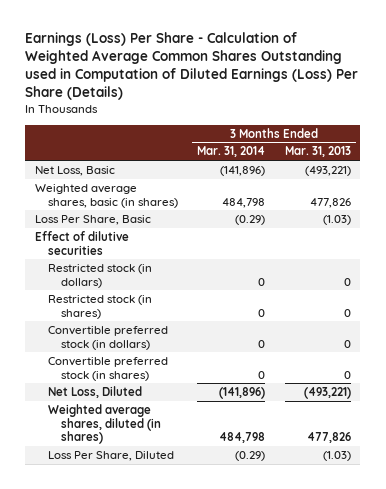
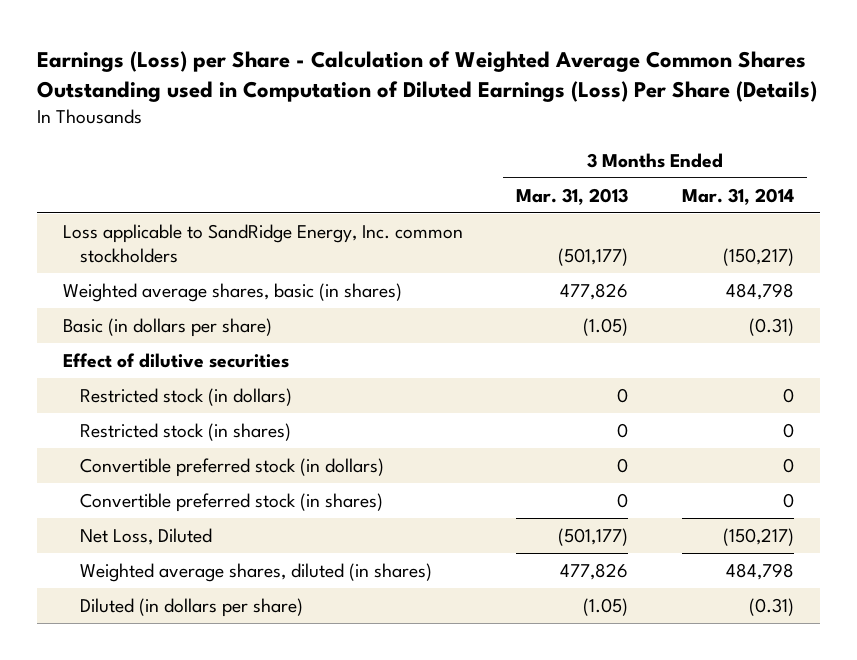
[25,32,359,101] Earnings (Loss) Per Share - Calculation of Weighted Average Common Shares Outstanding used in Computation of Diluted Earnings (Loss) Per Share (Details) -> [36,50,817,103] Earnings (Loss) per Share - Calculation of Weighted Average Common Shares Outstanding used in Computation of Diluted Earnings (Loss) Per Share (Details)
[35,165,116,176] Net Loss, Basic -> none
none -> [63,223,464,264] Loss applicable to SandRidge Energy, Inc. common stockholders
[35,214,152,225] Loss Per Share, Basic -> [63,317,273,337] Basic (in dollars per share)
[235,214,266,225] (0.29) -> [748,317,794,336] (0.31)
[322,214,351,225] (1.03) -> [583,317,629,336] (1.05)
[219,386,266,399] (141,896) -> [722,527,794,546] (150,217)
[303,386,351,399] (493,221) -> [558,527,629,546] (501,177)
[47,450,174,461] Loss Per Share, Diluted -> [80,597,304,617] Diluted (in dollars per share)
[235,450,266,461] (0.29) -> [748,597,794,616] (0.31)
[322,450,351,461] (1.03) -> [583,597,629,616] (1.05)

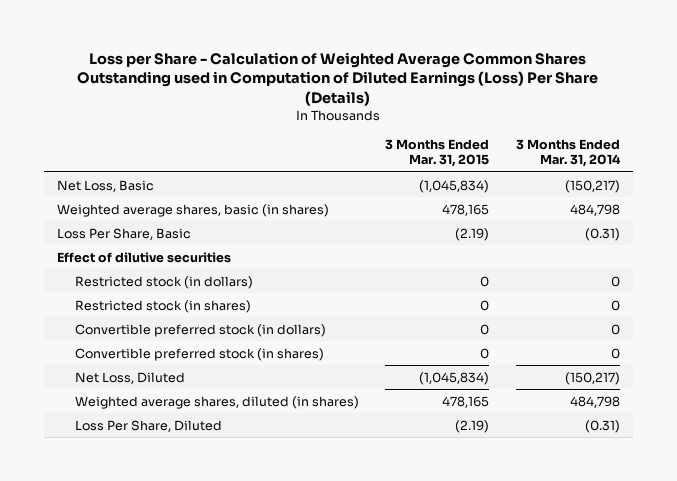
[36,50,817,103] Earnings (Loss) per Share - Calculation of Weighted Average Common Shares Outstanding used in Computation of Diluted Earnings (Loss) Per Share (Details) -> [77,51,599,106] Loss per Share - Calculation of Weighted Average Common Shares Outstanding used in Computation of Diluted Earnings (Loss) Per Share (Details)
[516,187,629,205] Mar. 31, 2013 -> none
none -> [385,139,490,168] 3 Months Ended Mar. 31, 2015
[63,223,464,264] Loss applicable to SandRidge Energy, Inc. common stockholders -> [57,179,155,192] Net Loss, Basic
[63,317,273,337] Basic (in dollars per share) -> [57,227,192,240] Loss Per Share, Basic
[80,597,304,617] Diluted (in dollars per share) -> [74,419,222,432] Loss Per Share, Diluted

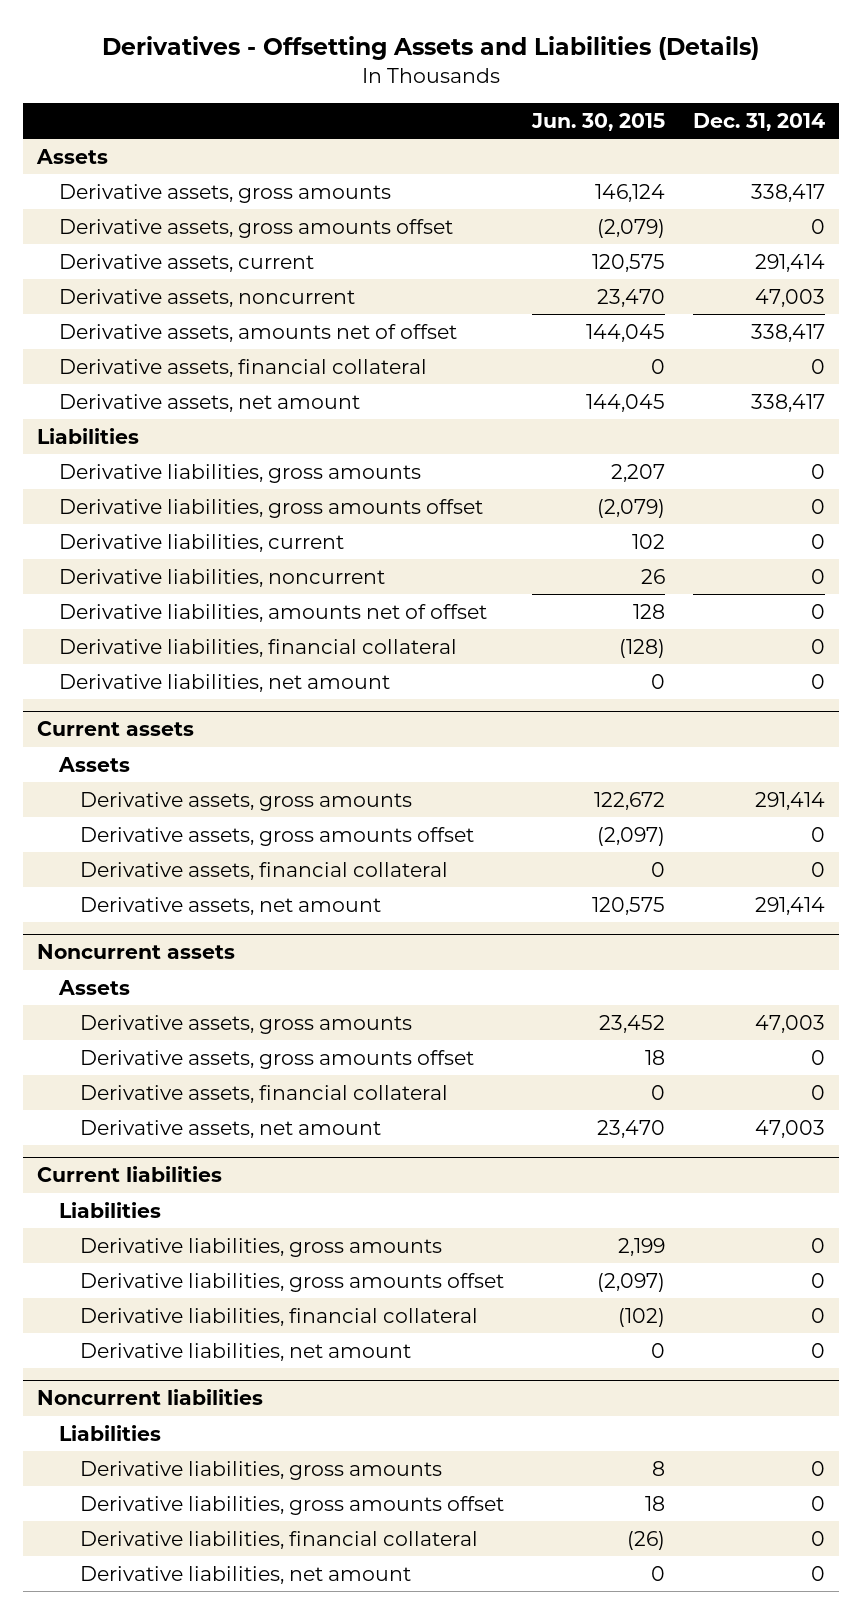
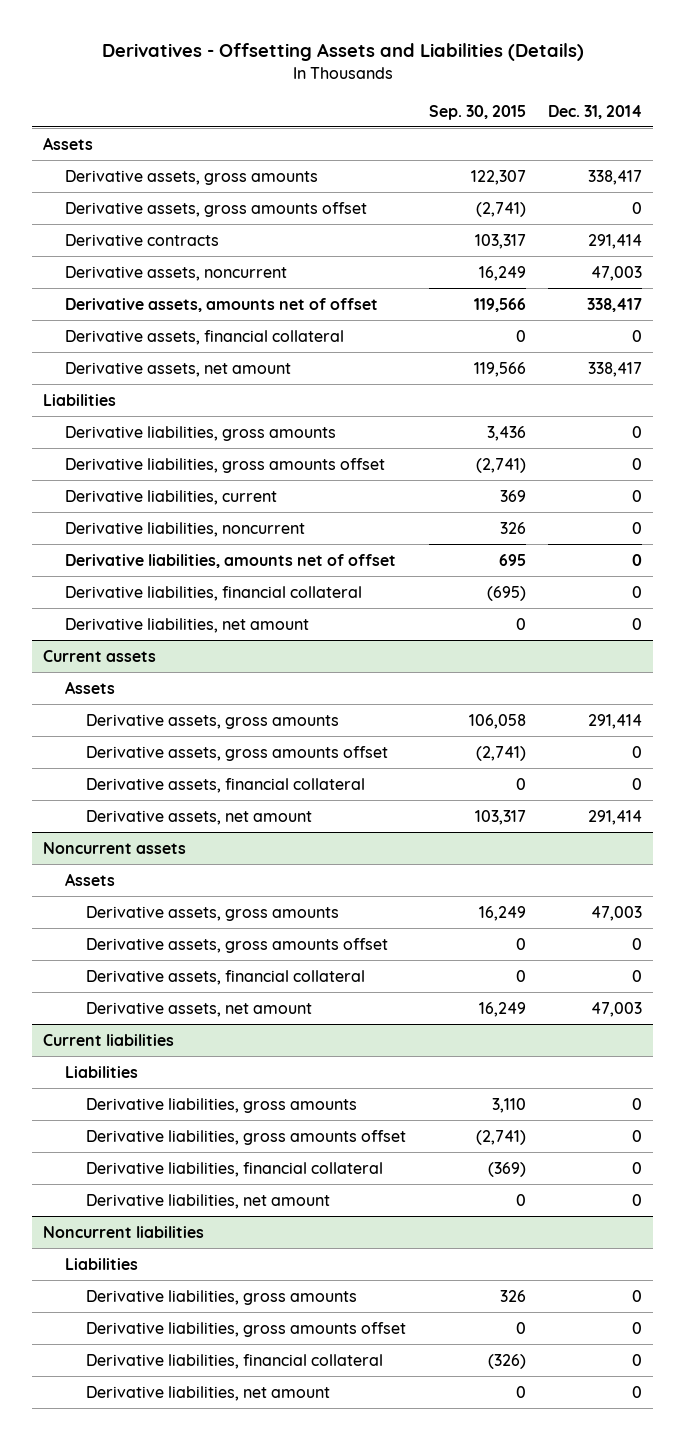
[531,112,666,131] Jun. 30, 2015 -> none
none -> [428,104,526,120] Sep. 30, 2015
[58,253,314,272] Derivative assets, current -> [64,233,219,246] Derivative contracts

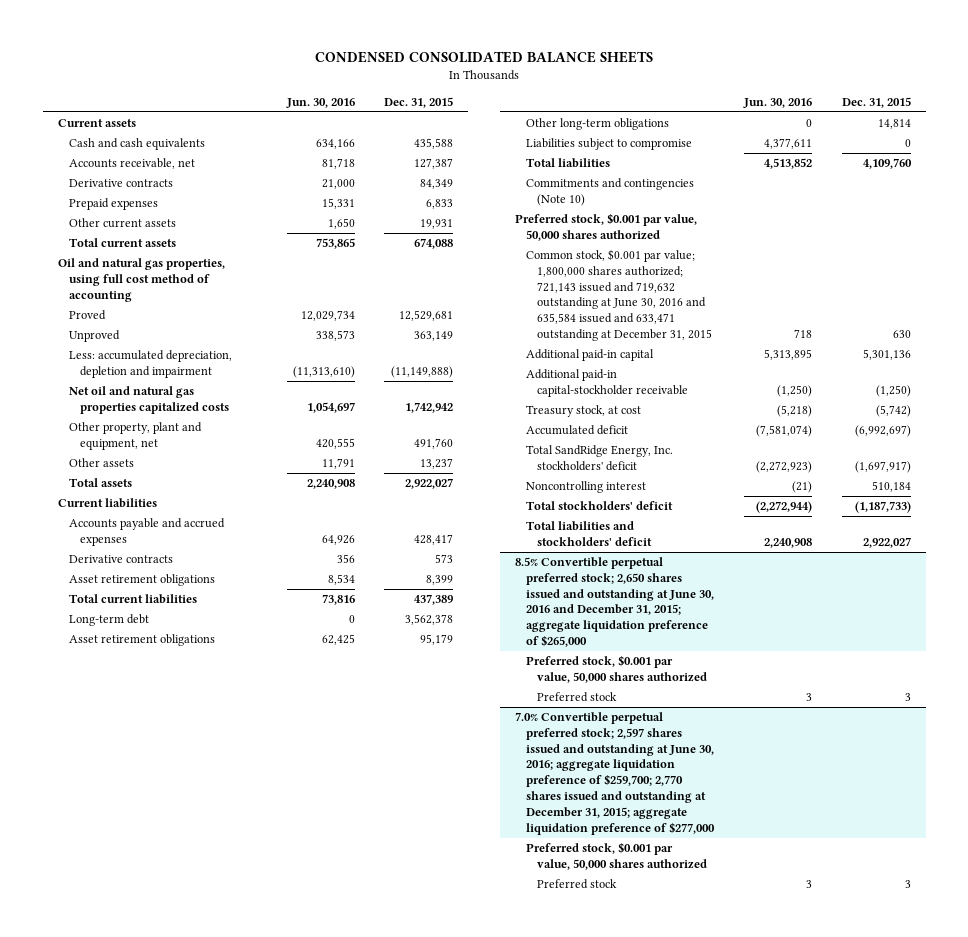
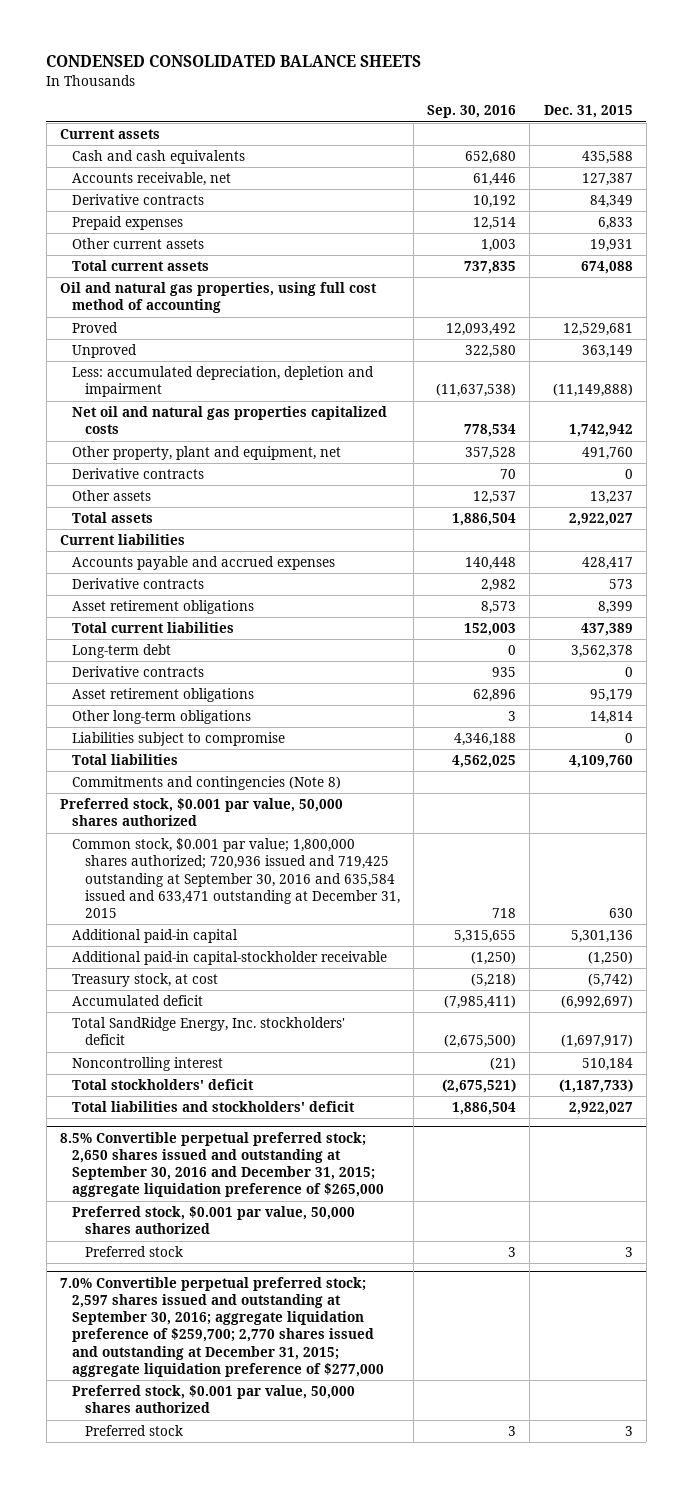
[285,97,355,108] Jun. 30, 2016 -> none
none -> [427,105,517,119] Sep. 30, 2016
none -> [72,468,205,480] Derivative contracts
none -> [72,666,205,678] Derivative contracts
[526,178,695,206] Commitments and contingencies (Note 10) -> [72,776,342,791] Commitments and contingencies (Note 8)
[526,249,713,342] Common stock, $0.001 par value; 1,800,000 shares authorized; 721,143 issued and 719,632 outstanding at June 30, 2016 and 635,584 issued and 633,471 outstanding at December 31, 2015 -> [72,838,400,919] Common stock, $0.001 par value; 1,800,000 shares authorized; 720,936 issued and 719,425 outstanding at September 30, 2016 and 635,584 issued and 633,471 outstanding at December 31, 2015
[514,557,715,648] 8.5% Convertible perpetual preferred stock; 2,650 shares issued and outstanding at June 30, 2016 and December 31, 2015; aggregate liquidation preference of $265,000 -> [59,1131,385,1198] 8.5% Convertible perpetual preferred stock; 2,650 shares issued and outstanding at September 30, 2016 and December 31, 2015; aggregate liquidation preference of $265,000
[514,712,716,835] 7.0% Convertible perpetual preferred stock; 2,597 shares issued and outstanding at June 30, 2016; aggregate liquidation preference of $259,700; 2,770 shares issued and outstanding at December 31, 2015; aggregate liquidation preference of $277,000 -> [59,1276,385,1377] 7.0% Convertible perpetual preferred stock; 2,597 shares issued and outstanding at September 30, 2016; aggregate liquidation preference of $259,700; 2,770 shares issued and outstanding at December 31, 2015; aggregate liquidation preference of $277,000

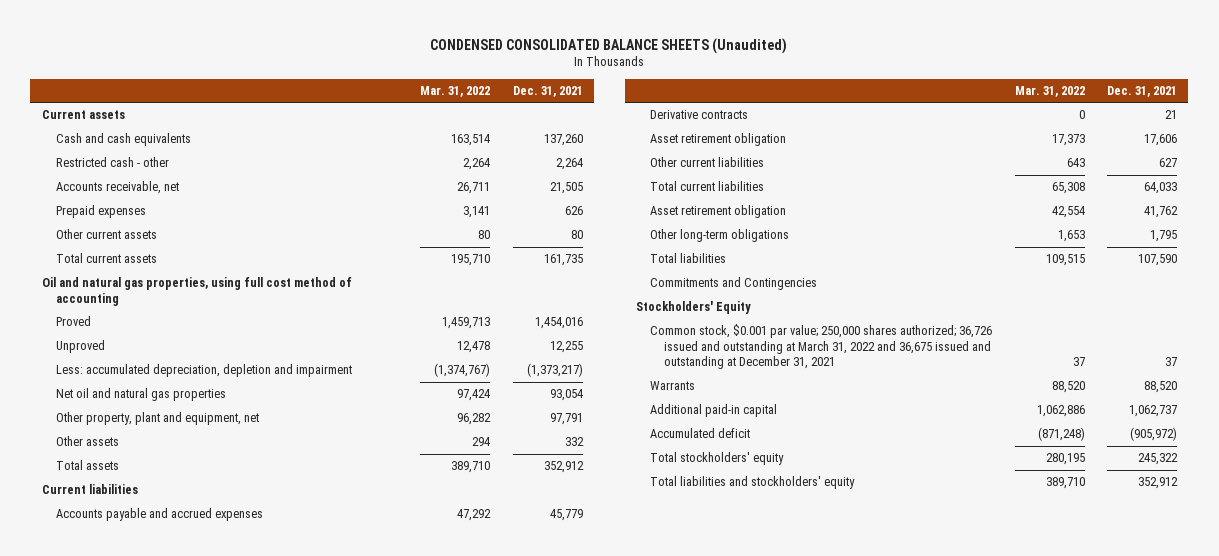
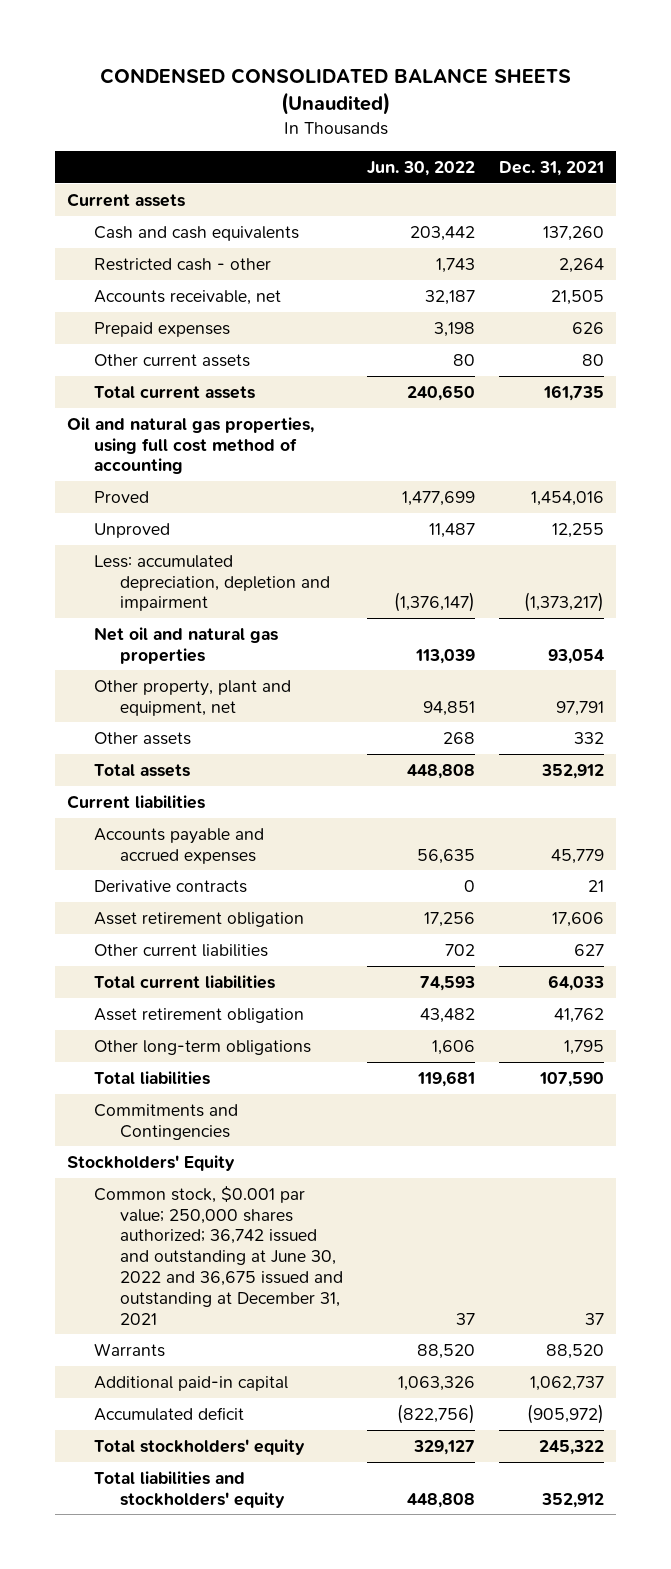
[420,85,491,97] Mar. 31, 2022 -> none
none -> [367,161,476,177] Jun. 30, 2022
[650,324,993,370] Common stock, $0.001 par value; 250,000 shares authorized; 36,726 issued and outstanding at March 31, 2022 and 36,675 issued and outstanding at December 31, 2021 -> [93,1185,344,1325] Common stock, $0.001 par value; 250,000 shares authorized; 36,742 issued and outstanding at June 30, 2022 and 36,675 issued and outstanding at December 31, 2021

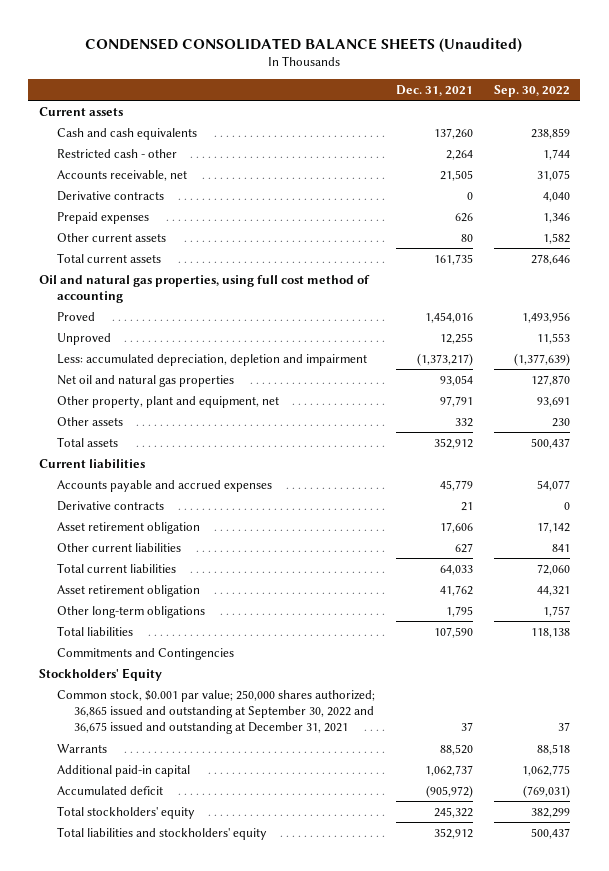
[367,161,476,177] Jun. 30, 2022 -> none
none -> [493,84,570,97] Sep. 30, 2022
none -> [56,190,164,201] Derivative contracts
[93,1185,344,1325] Common stock, $0.001 par value; 250,000 shares authorized; 36,742 issued and outstanding at June 30, 2022 and 36,675 issued and outstanding at December 31, 2021 -> [56,689,375,735] Common stock, $0.001 par value; 250,000 shares authorized; 36,865 issued and outstanding at September 30, 2022 and 36,675 issued and outstanding at December 31, 2021

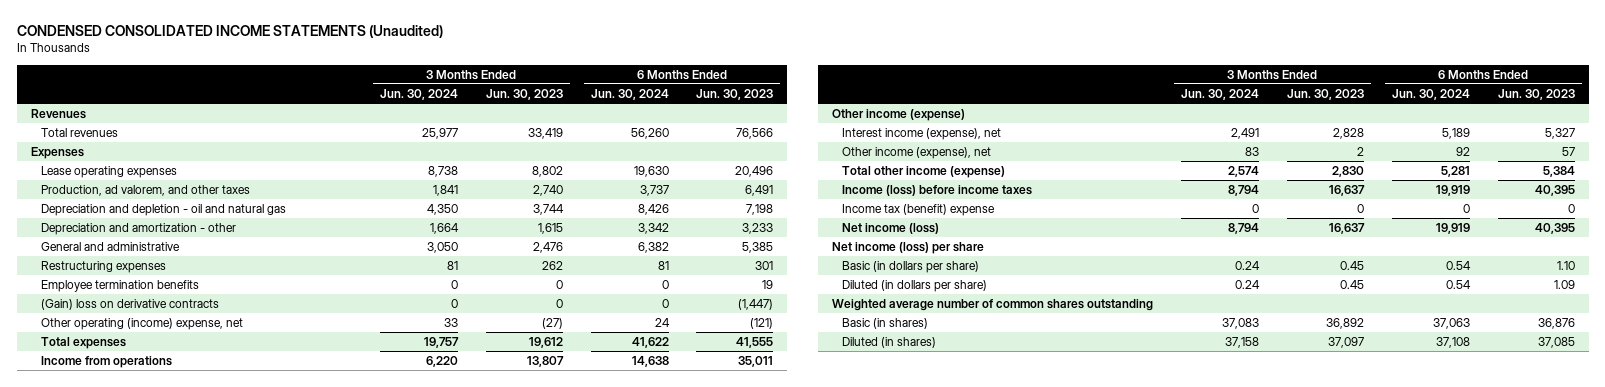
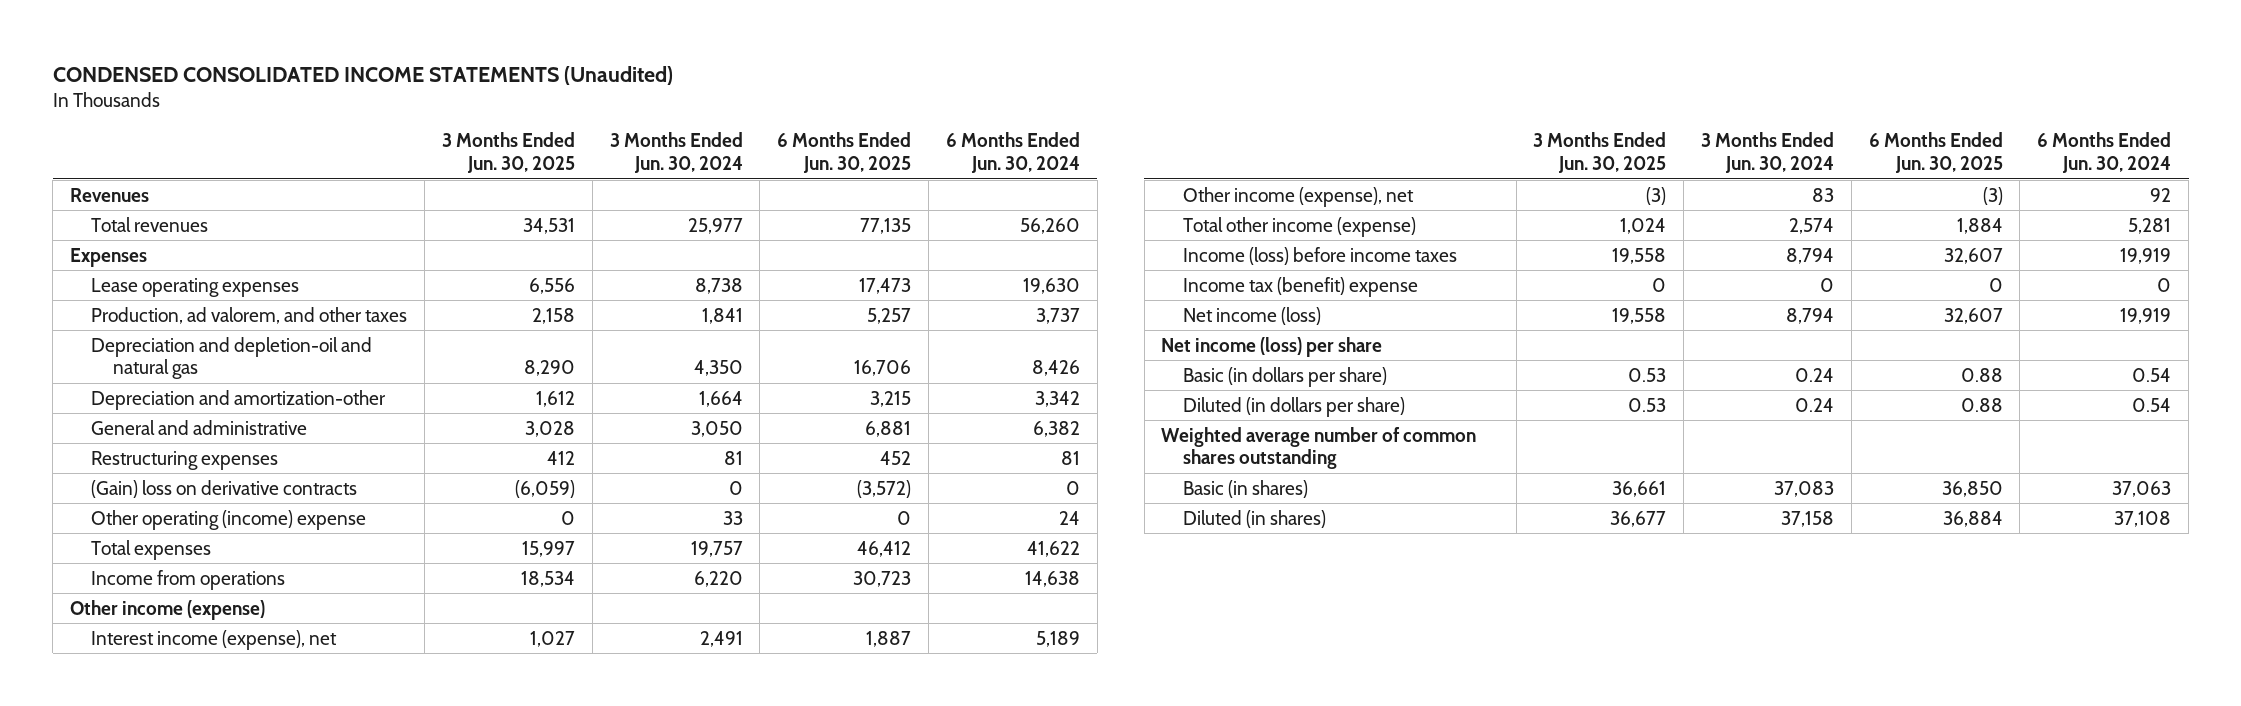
[485,88,563,100] Jun. 30, 2023 -> none
[696,88,774,100] Jun. 30, 2023 -> none
none -> [442,132,576,174] 3 Months Ended Jun. 30, 2025
none -> [777,132,912,174] 6 Months Ended Jun. 30, 2025
[40,204,286,217] Depreciation and depletion - oil and natural gas -> [91,336,373,380] Depreciation and depletion-oil and natural gas
[40,223,236,236] Depreciation and amortization - other -> [91,389,387,410] Depreciation and amortization-other
[40,280,199,293] Employee termination benefits -> none
[40,318,243,331] Other operating (income) expense, net -> [91,509,367,530] Other operating (income) expense

